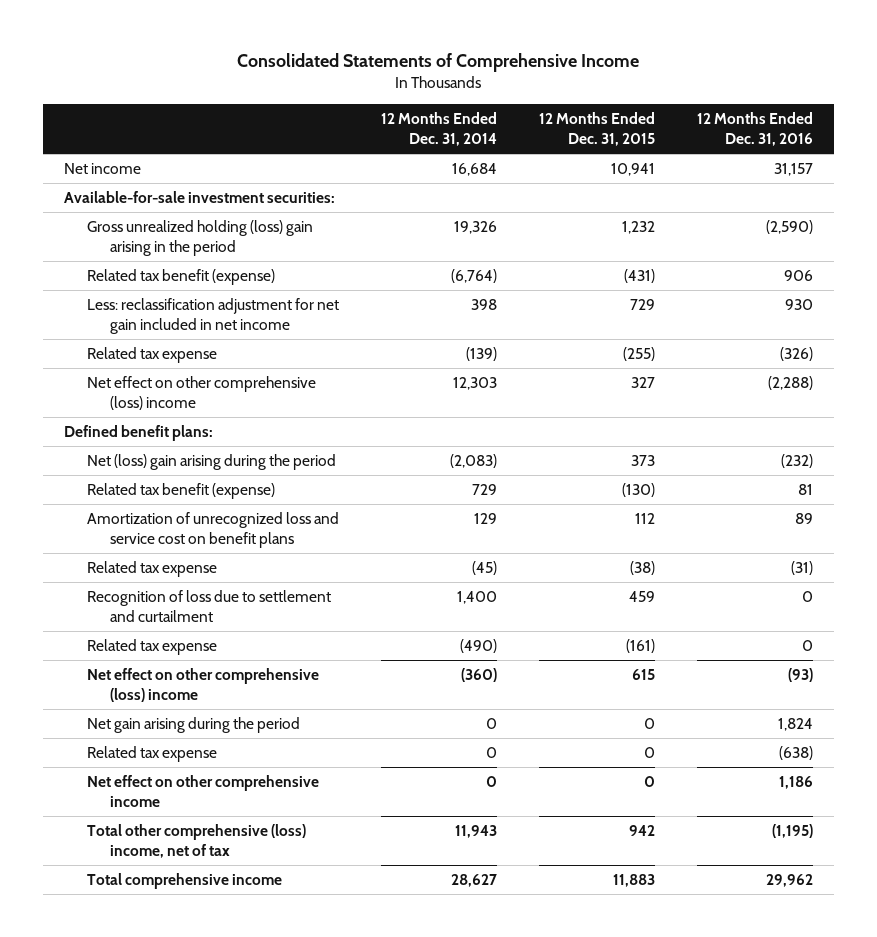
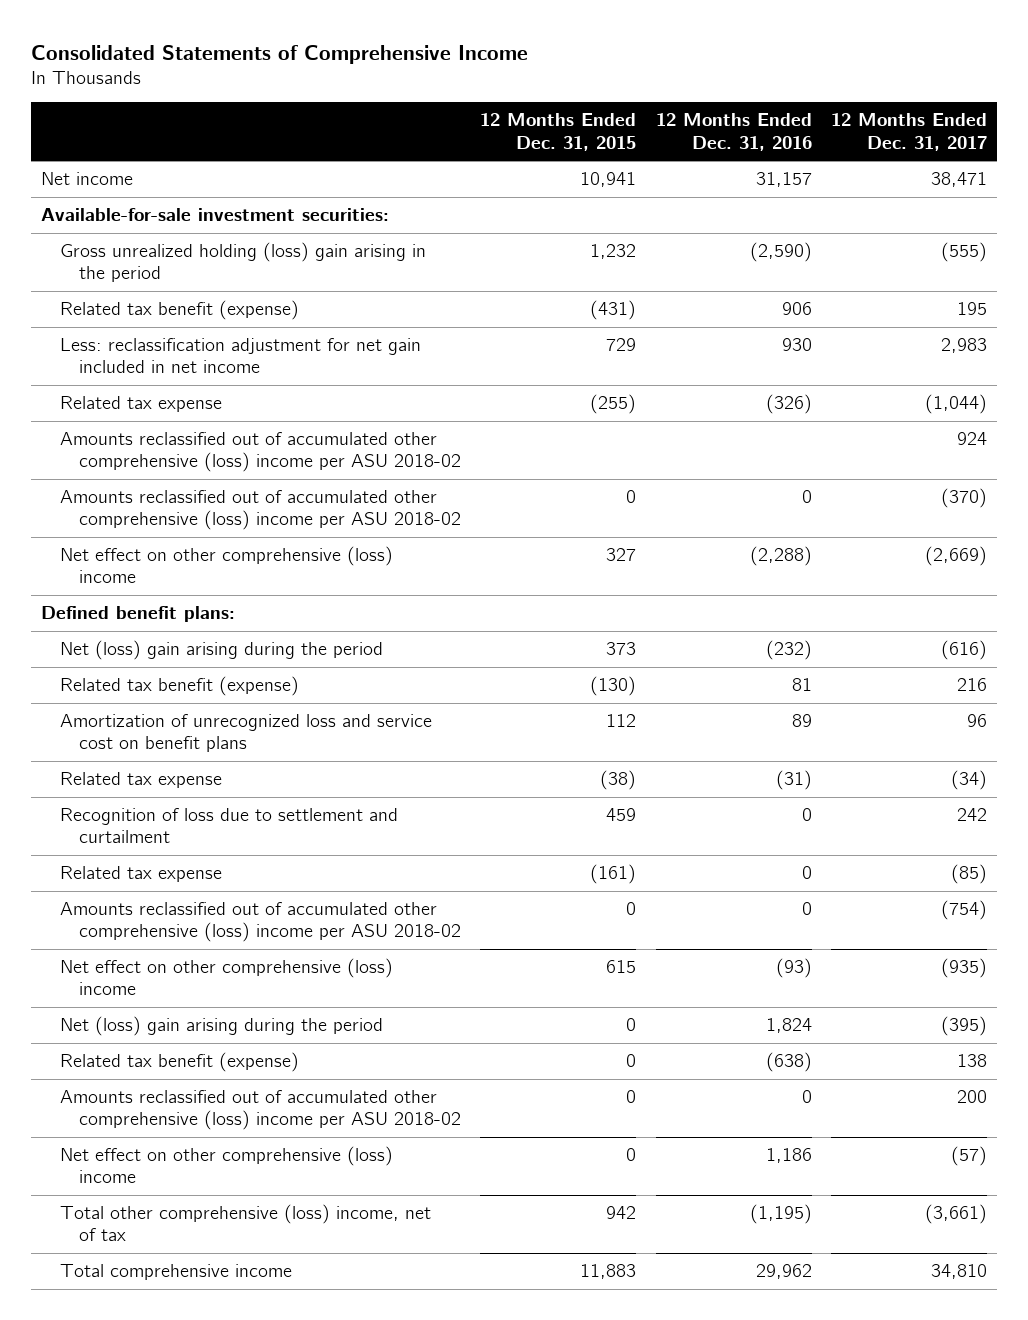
[380,111,497,146] 12 Months Ended Dec. 31, 2014 -> none
none -> [831,113,988,151] 12 Months Ended Dec. 31, 2017
none -> [59,432,462,473] Amounts reclassified out of accumulated other comprehensive (loss) income per ASU 2018-02
none -> [59,490,462,531] Amounts reclassified out of accumulated other comprehensive (loss) income per ASU 2018-02
none -> [59,902,462,943] Amounts reclassified out of accumulated other comprehensive (loss) income per ASU 2018-02
[86,717,300,734] Net gain arising during the period -> [59,1016,383,1037] Net (loss) gain arising during the period
[86,746,217,763] Related tax expense -> [59,1052,299,1073] Related tax benefit (expense)
none -> [59,1090,462,1131] Amounts reclassified out of accumulated other comprehensive (loss) income per ASU 2018-02
[86,775,319,808] Net effect on other comprehensive income -> [59,1146,393,1184] Net effect on other comprehensive (loss) income

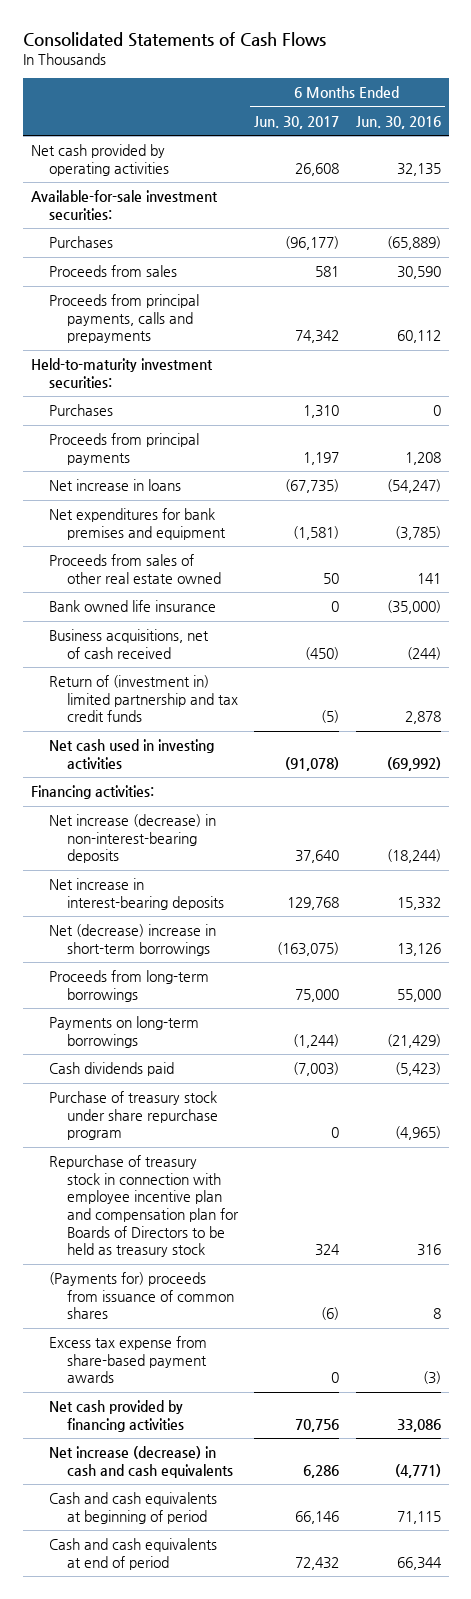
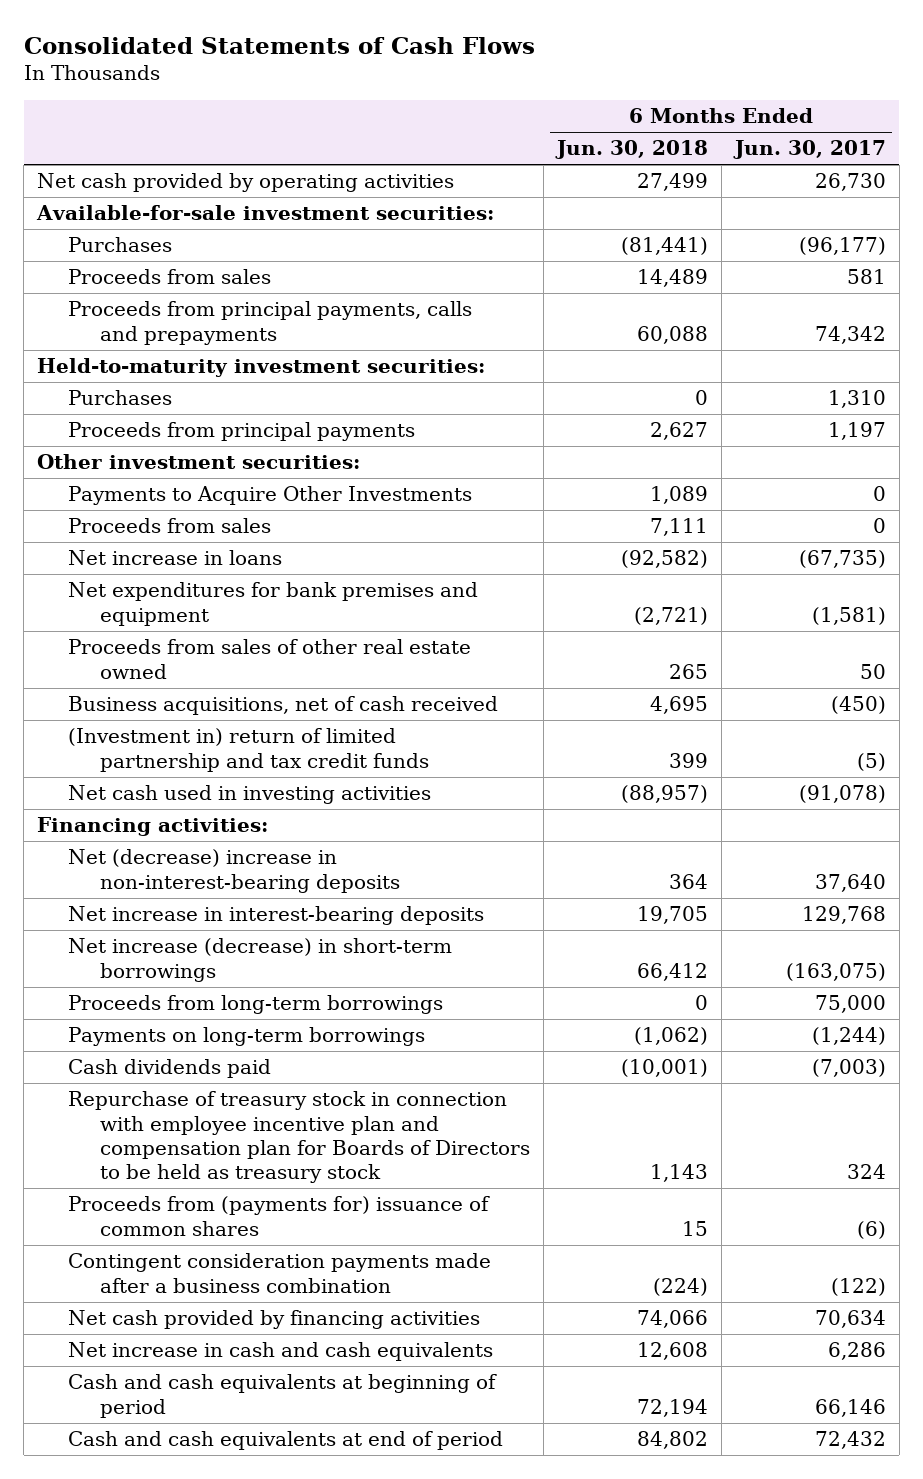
[355,115,441,129] Jun. 30, 2016 -> none
none -> [554,140,708,160] Jun. 30, 2018
[295,162,340,176] 26,608 -> [814,173,886,192] 26,730
none -> [37,454,361,470] Other investment securities:
none -> [68,486,473,506] Payments to Acquire Other Investments
none -> [68,518,272,534] Proceeds from sales
[48,600,216,613] Bank owned life insurance -> none
[48,675,238,723] Return of (investment in) limited partnership and tax credit funds -> [68,728,429,772] (Investment in) return of limited partnership and tax credit funds
[48,814,216,864] Net increase (decrease) in non-interest-bearing deposits -> [68,849,400,893] Net (decrease) increase in non-interest-bearing deposits
[48,924,216,956] Net (decrease) increase in short-term borrowings -> [68,938,453,982] Net increase (decrease) in short-term borrowings
[48,1091,218,1141] Purchase of treasury stock under share repurchase program -> none
[48,1336,207,1384] Excess tax expense from share-based payment awards -> none
[48,1272,234,1320] (Payments for) proceeds from issuance of common shares -> [68,1196,491,1236] Proceeds from (payments for) issuance of common shares
none -> [68,1253,492,1293] Contingent consideration payments made after a business combination
[295,1418,340,1432] 70,756 -> [814,1310,886,1329] 70,634
[48,1446,233,1478] Net increase (decrease) in cash and cash equivalents -> [68,1342,494,1362] Net increase in cash and cash equivalents

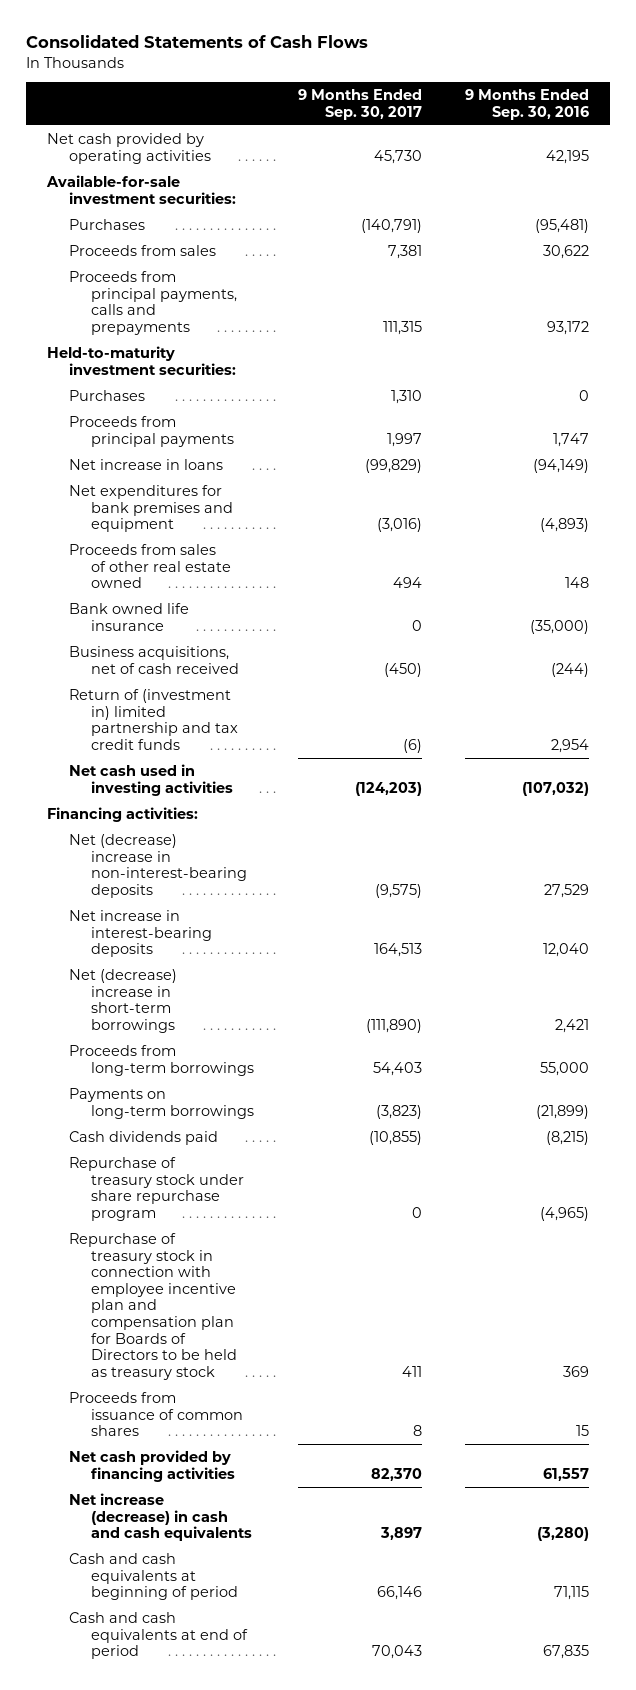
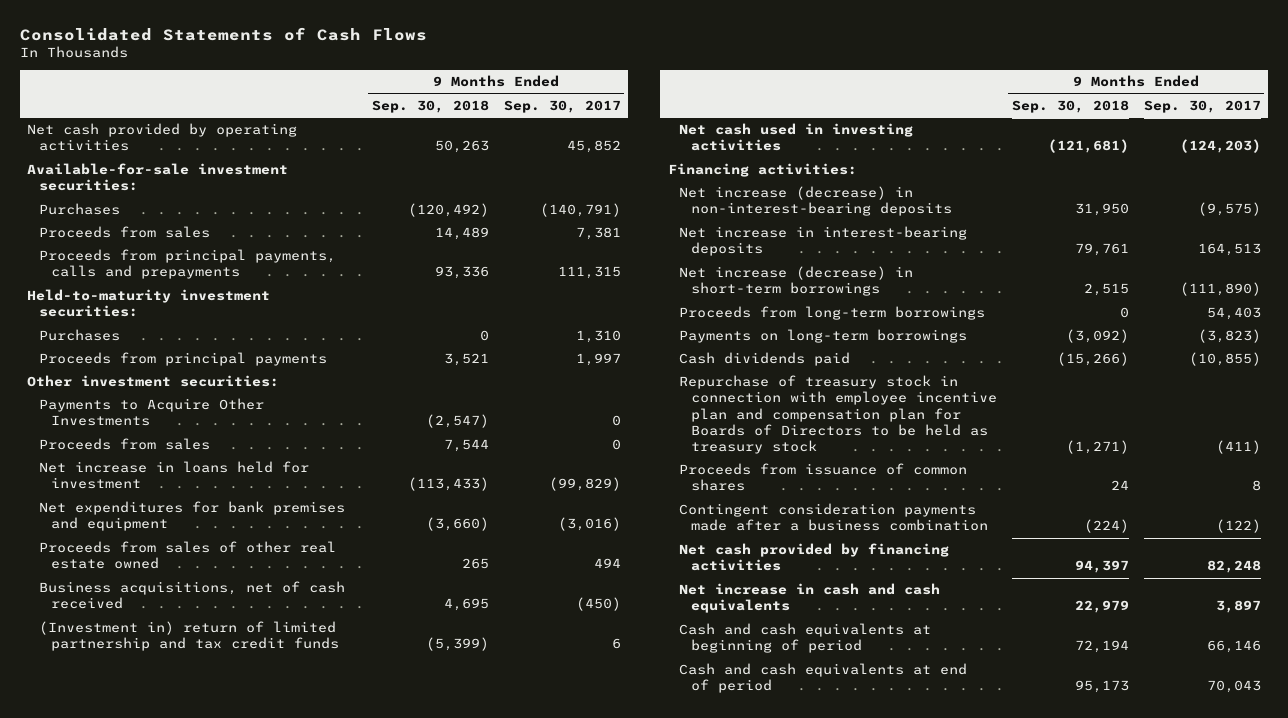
[464,89,589,120] 9 Months Ended Sep. 30, 2016 -> none
none -> [371,99,489,113] Sep. 30, 2018
[373,149,422,164] 45,730 -> [566,140,621,154] 45,852
none -> [27,375,280,388] Other investment securities:
none -> [38,398,264,427] Payments to Acquire Other Investments
none -> [38,438,210,451] Proceeds from sales
[69,459,224,471] Net increase in loans -> [38,461,309,490] Net increase in loans held for investment
[69,603,190,631] Bank owned life insurance -> none
[69,689,239,750] Return of (investment in) limited partnership and tax credit funds -> [38,621,339,652] (Investment in) return of limited partnership and tax credit funds
[402,738,422,753] (6) -> [611,638,621,650] 6
[69,834,248,898] Net (decrease) increase in non-interest-bearing deposits -> [679,186,952,217] Net increase (decrease) in non-interest-bearing deposits
[69,969,178,1033] Net (decrease) increase in short-term borrowings -> [679,266,914,297] Net increase (decrease) in short-term borrowings
[69,1157,245,1221] Repurchase of treasury stock under share repurchase program -> none
[401,1365,422,1377] 411 -> [1215,439,1261,454] (411)
none -> [679,503,988,532] Contingent consideration payments made after a business combination
[370,1467,422,1481] 82,370 -> [1206,560,1261,574] 82,248
[69,1493,253,1542] Net increase (decrease) in cash and cash equivalents -> [679,583,941,614] Net increase in cash and cash equivalents

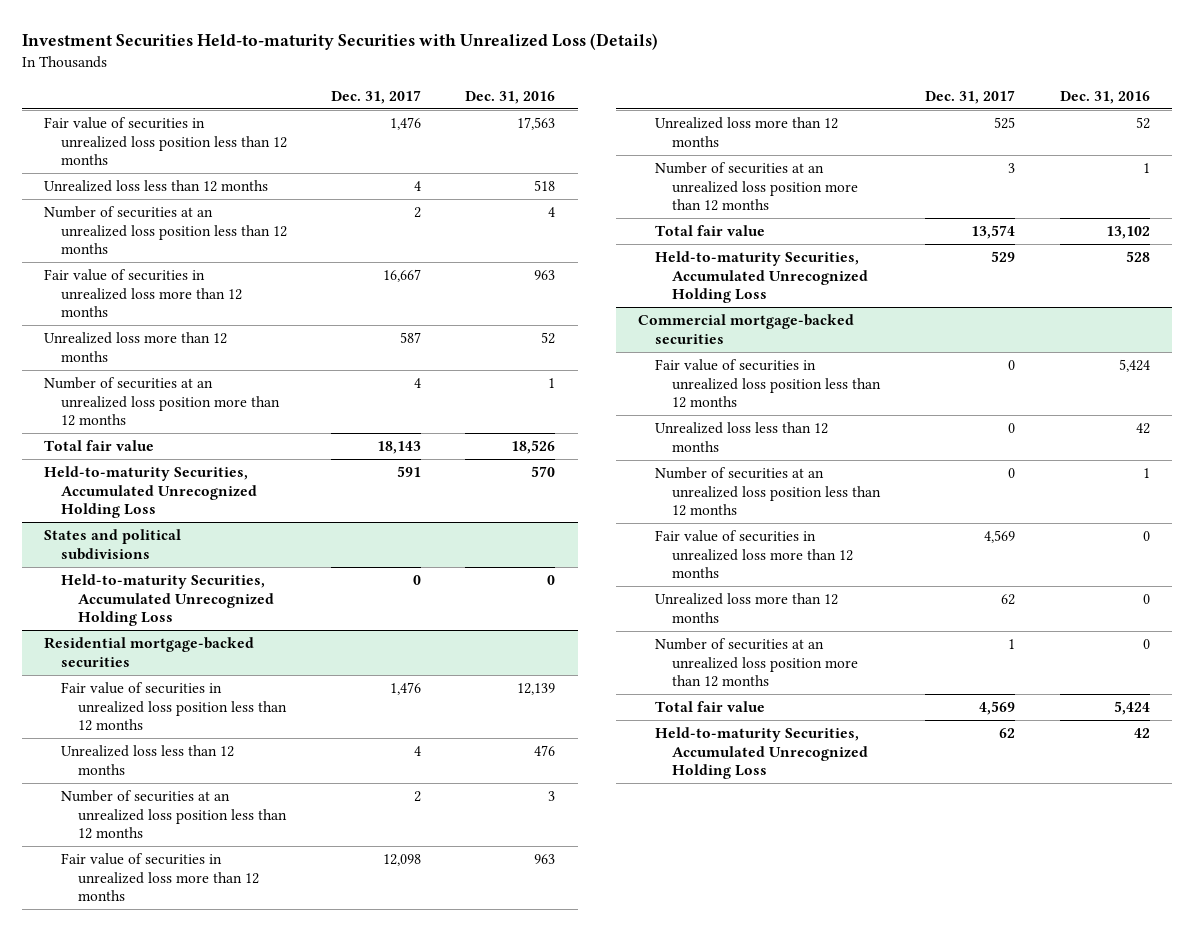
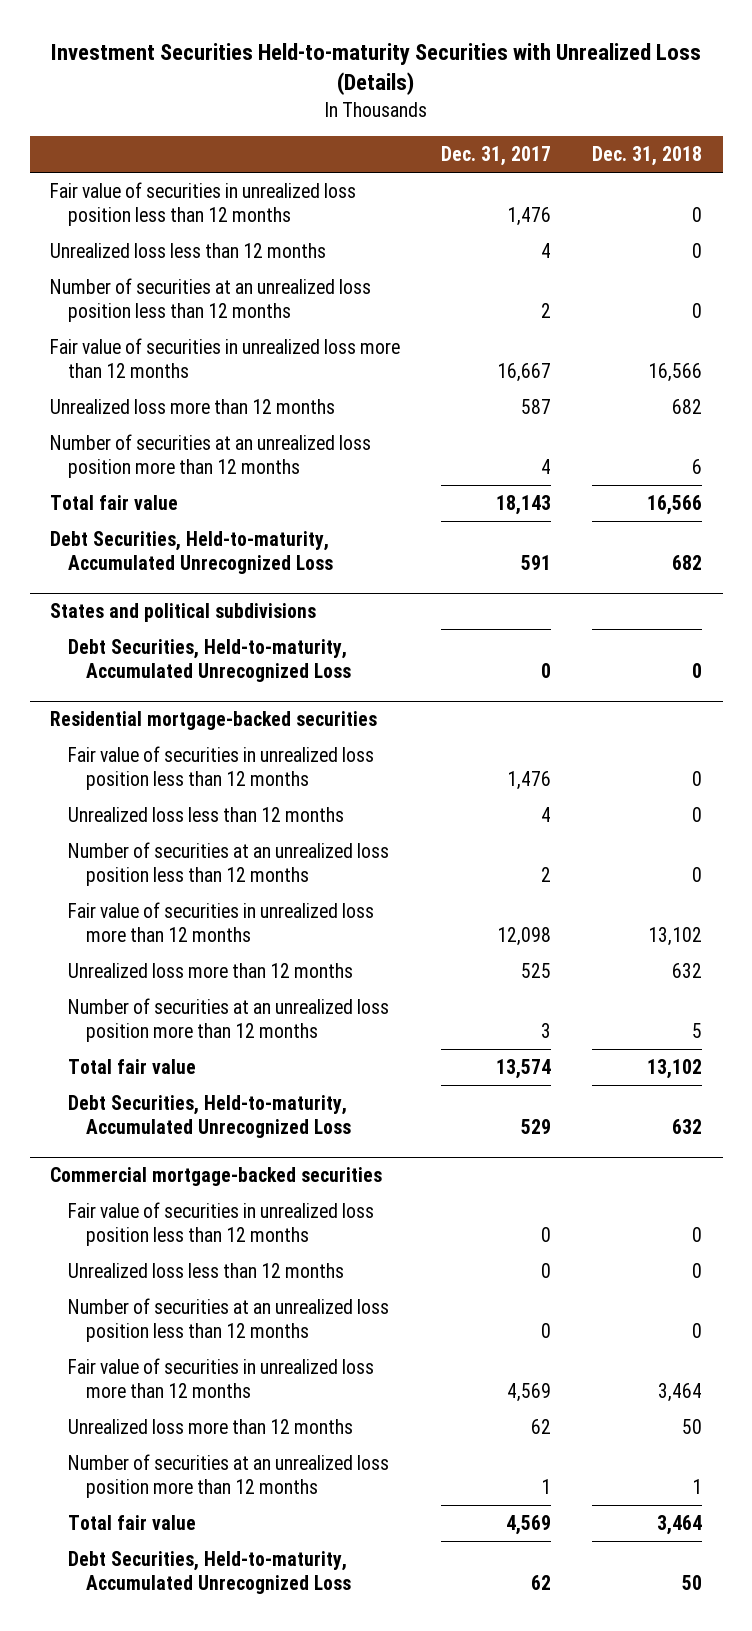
[465,90,556,104] Dec. 31, 2016 -> none
none -> [592,146,703,167] Dec. 31, 2018
[44,466,257,519] Held-to-maturity Securities, Accumulated Unrecognized Holding Loss -> [50,531,333,575] Debt Securities, Held-to-maturity, Accumulated Unrecognized Loss
[60,574,274,627] Held-to-maturity Securities, Accumulated Unrecognized Holding Loss -> [67,639,351,683] Debt Securities, Held-to-maturity, Accumulated Unrecognized Loss
[654,251,868,304] Held-to-maturity Securities, Accumulated Unrecognized Holding Loss -> [67,1095,351,1139] Debt Securities, Held-to-maturity, Accumulated Unrecognized Loss
[654,727,868,780] Held-to-maturity Securities, Accumulated Unrecognized Holding Loss -> [67,1551,351,1595] Debt Securities, Held-to-maturity, Accumulated Unrecognized Loss

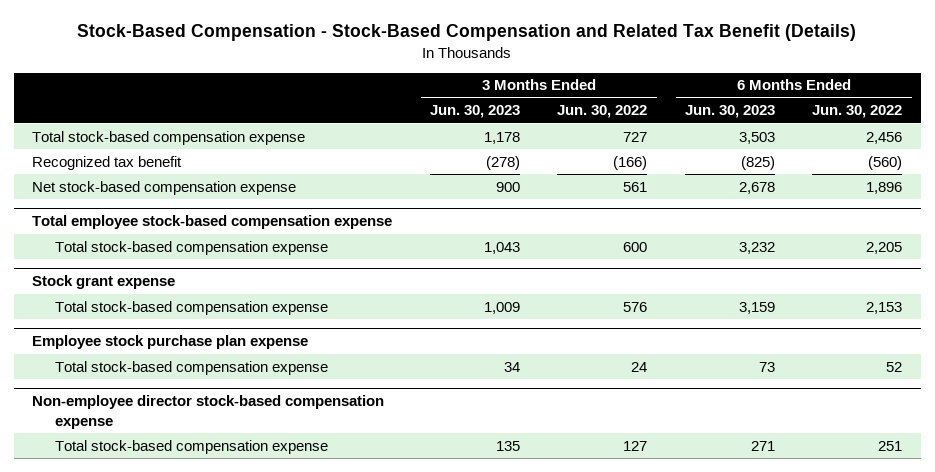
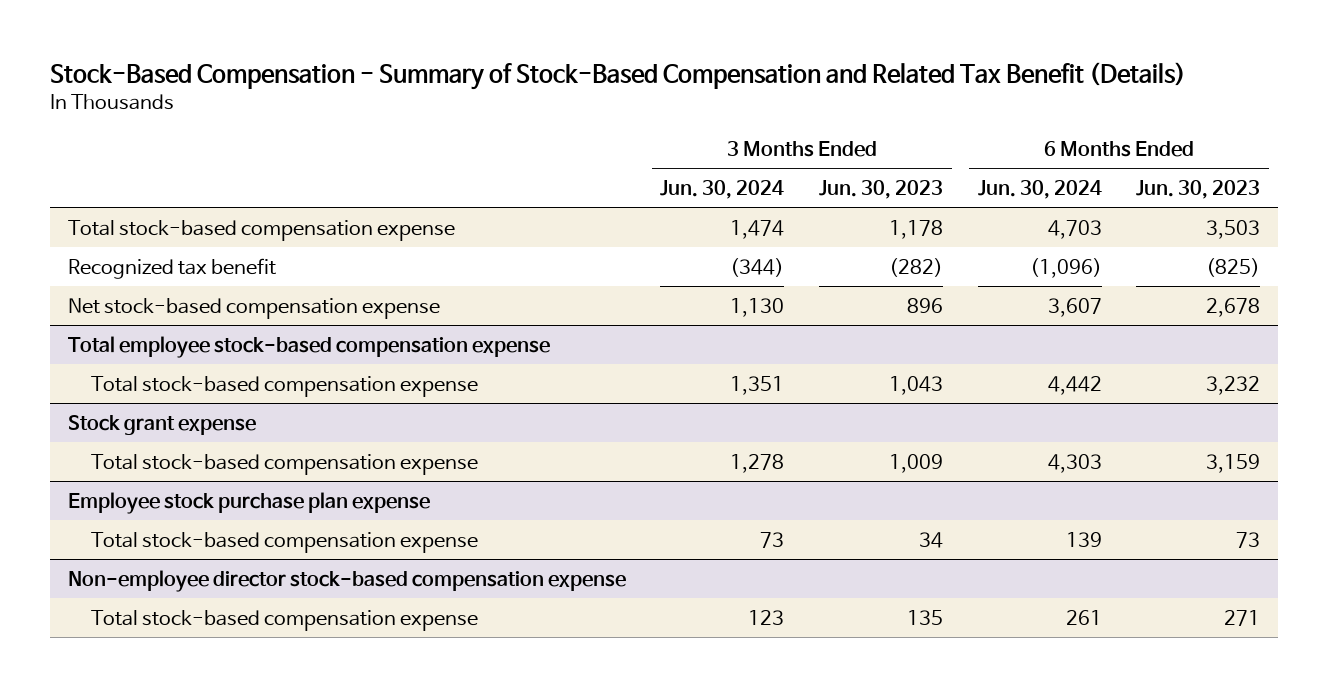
[77,24,857,42] Stock-Based Compensation - Stock-Based Compensation and Related Tax Benefit (Details) -> [50,61,1187,90] Stock-Based Compensation - Summary of Stock-Based Compensation and Related Tax Benefit (Details)
[557,105,648,119] Jun. 30, 2022 -> none
[812,105,903,119] Jun. 30, 2022 -> none
none -> [660,180,785,200] Jun. 30, 2024
none -> [977,180,1102,200] Jun. 30, 2024
[485,155,520,170] (278) -> [888,257,943,277] (282)
[495,181,520,192] 900 -> [906,297,943,313] 896

